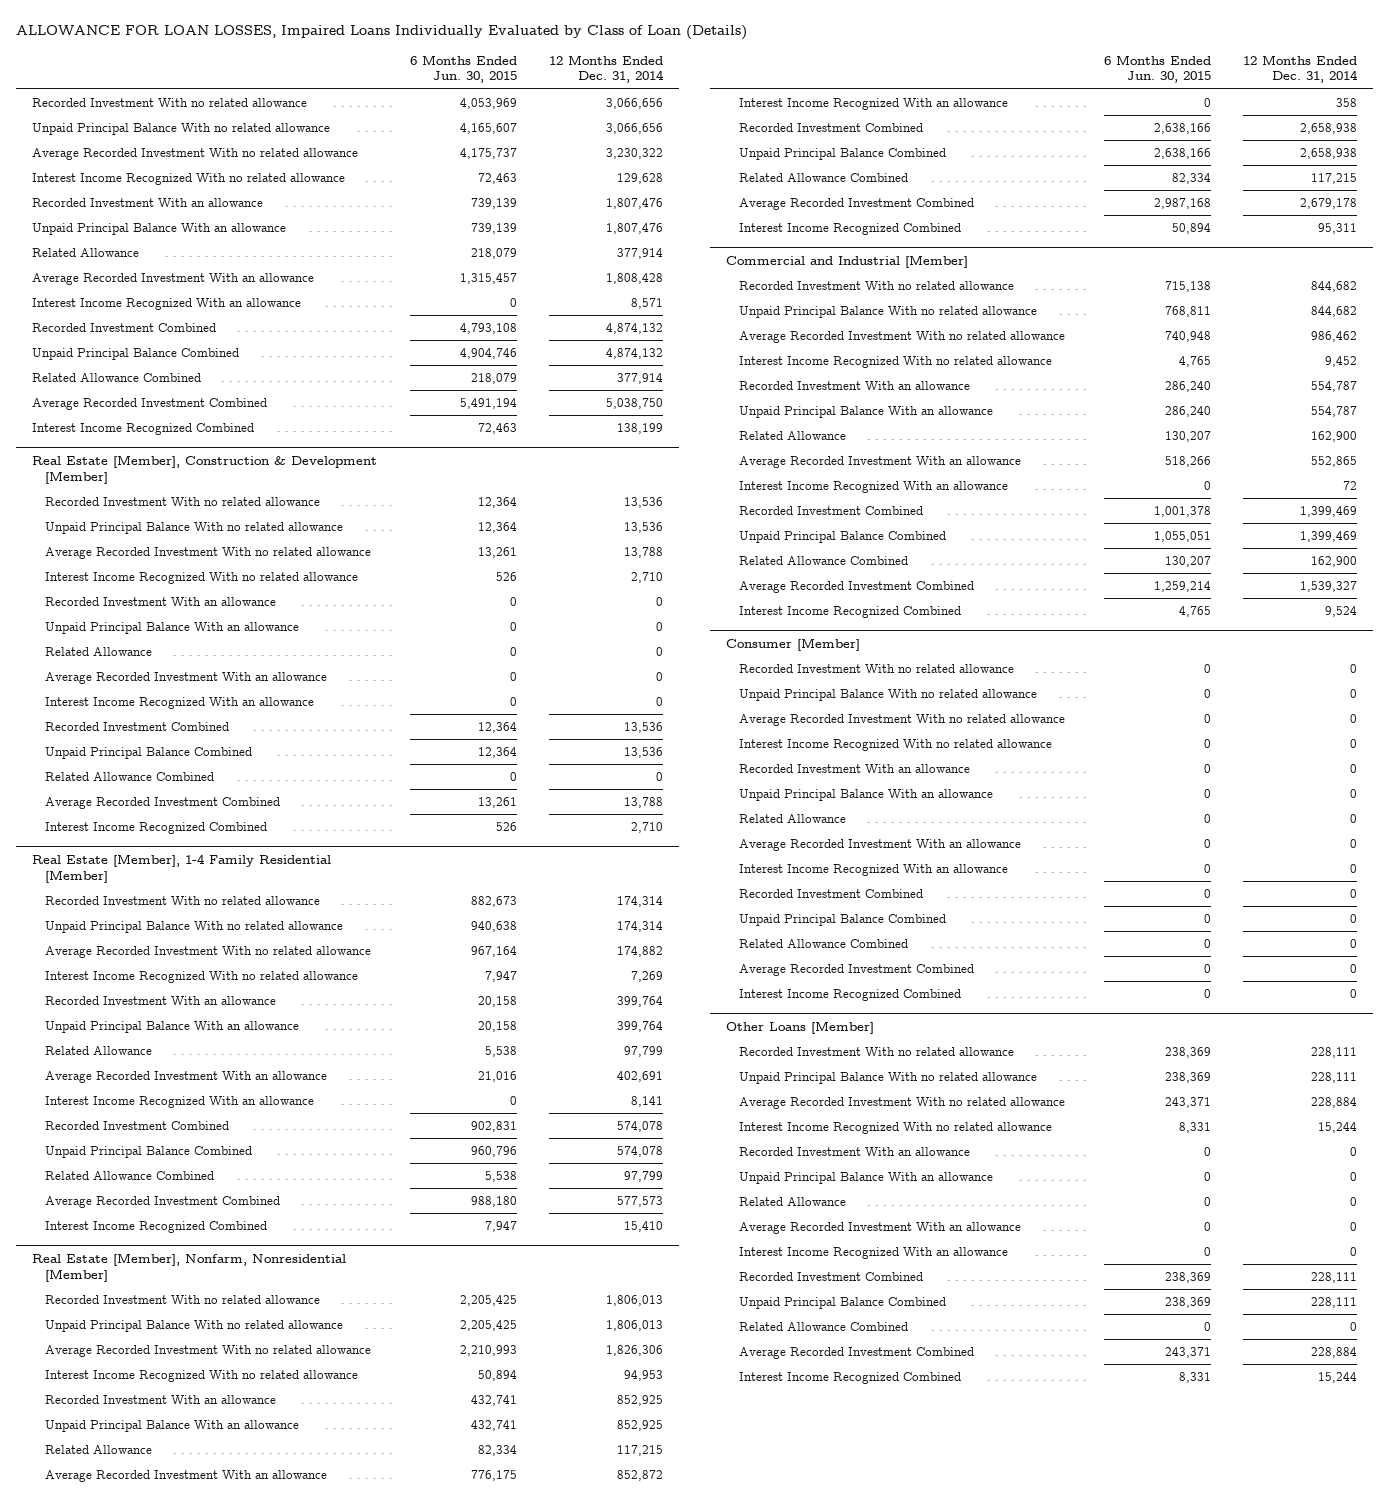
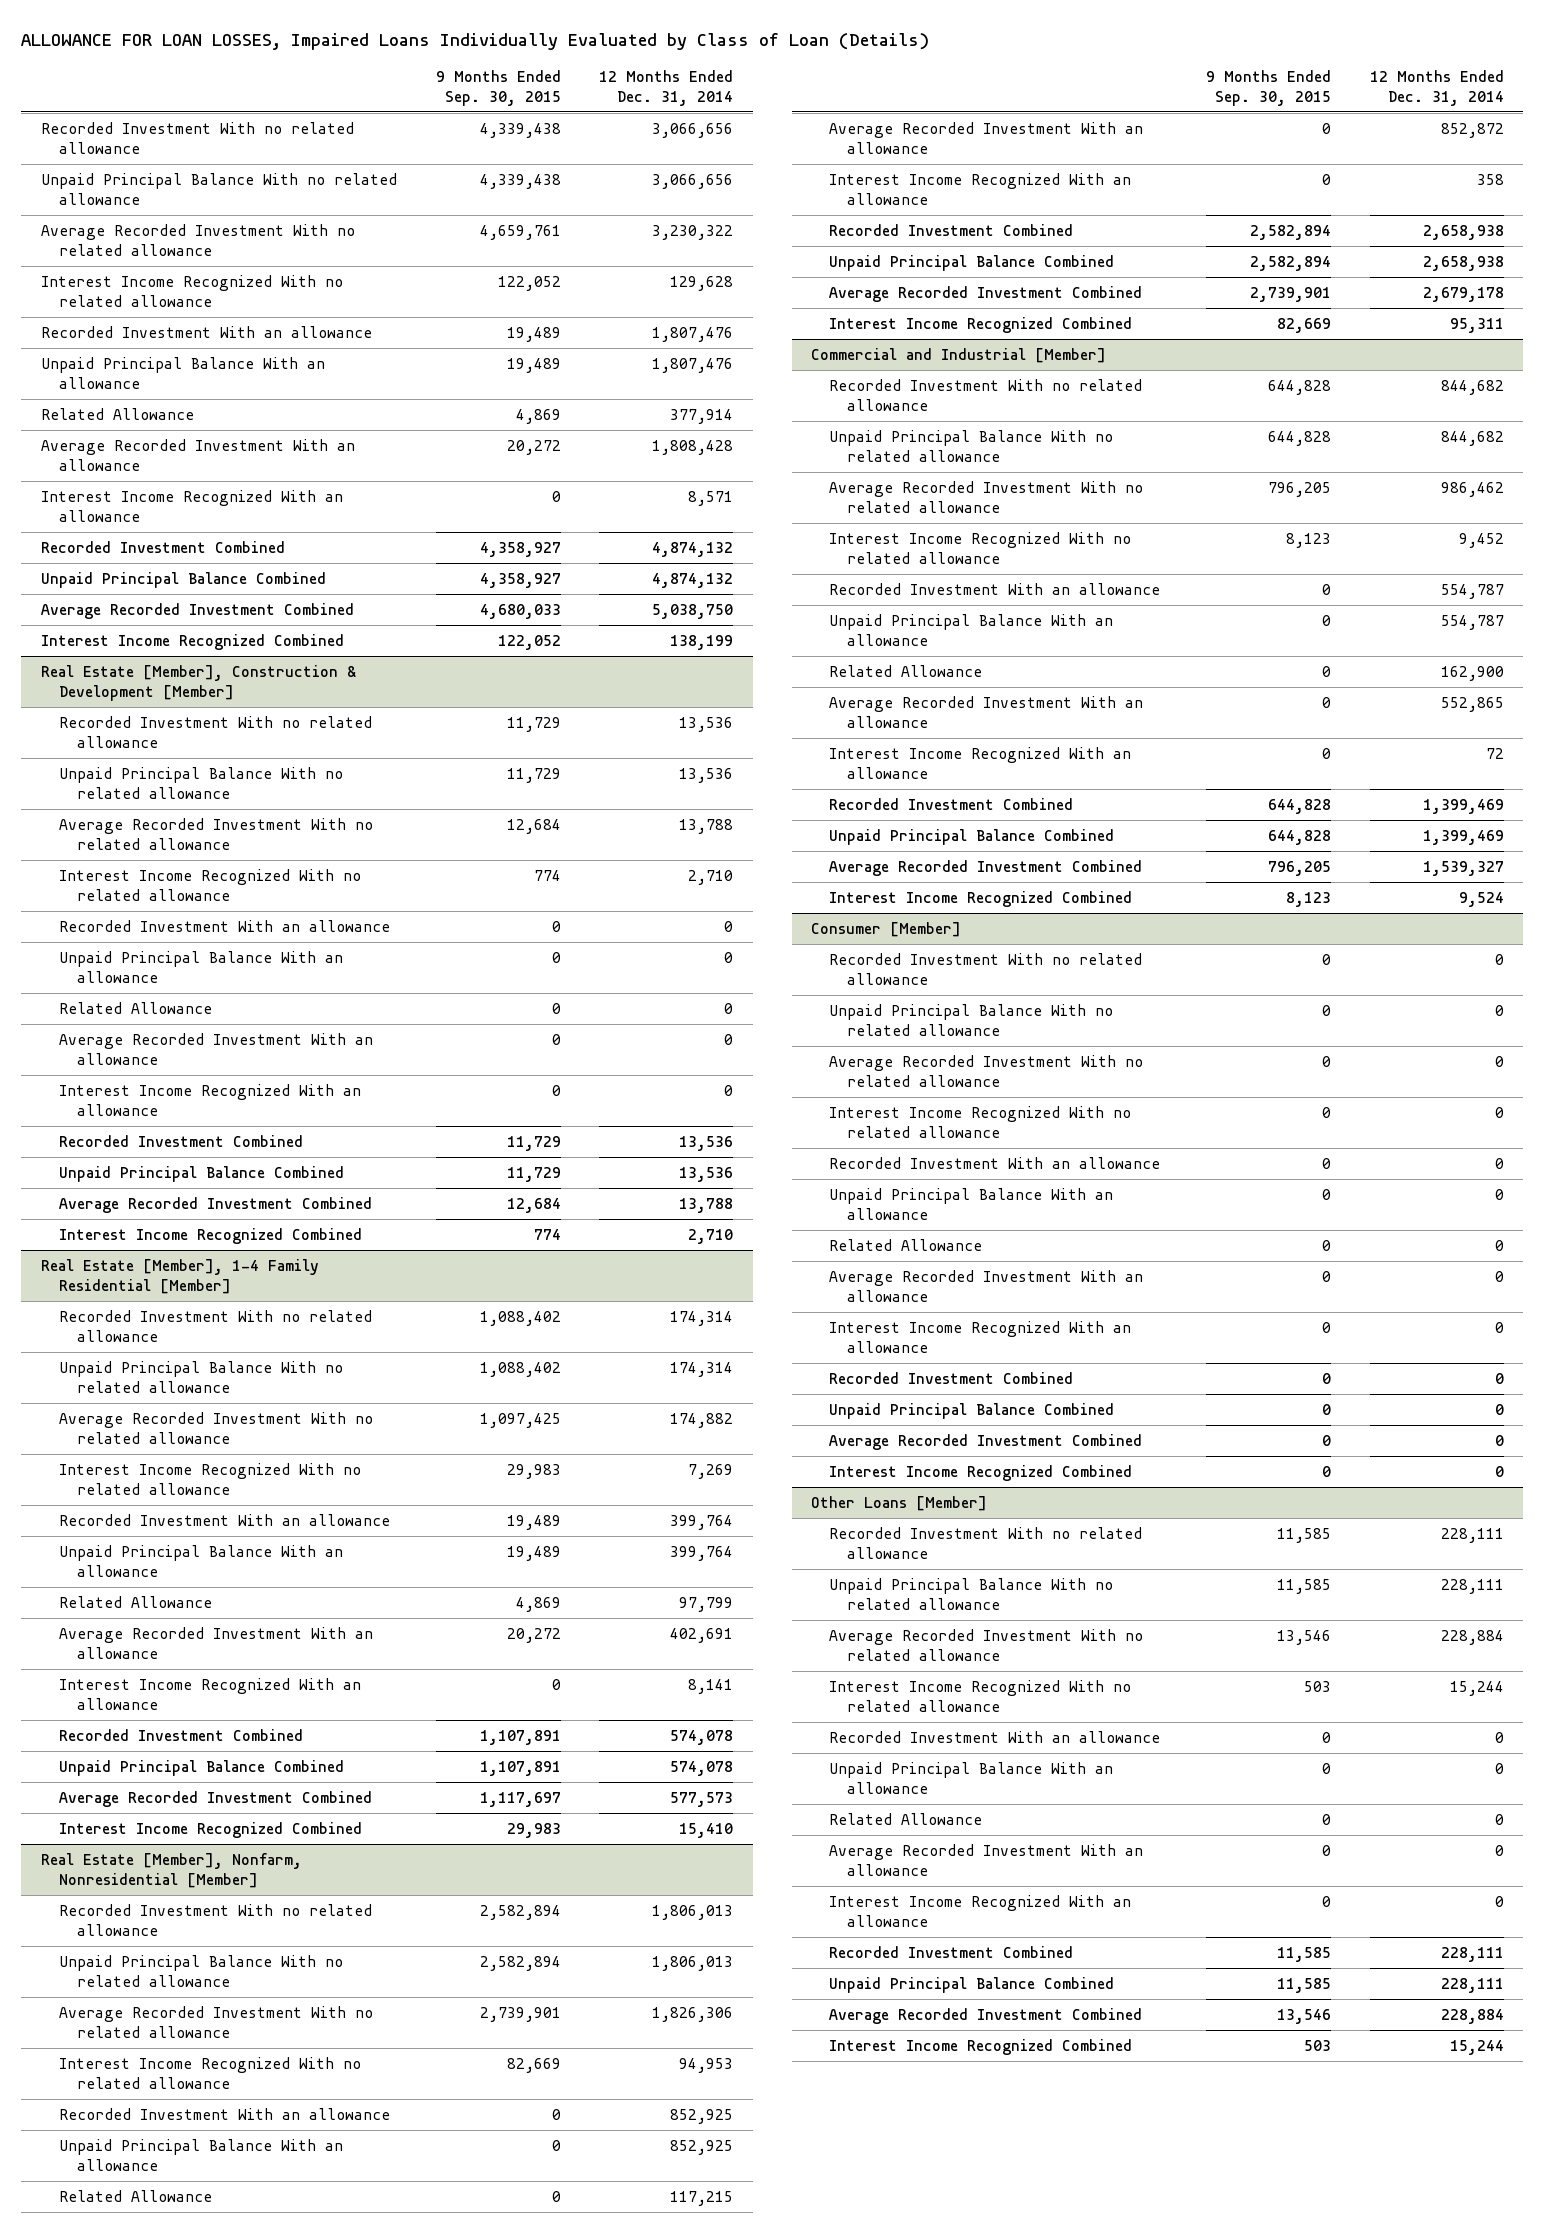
[409,54,517,84] 6 Months Ended Jun. 30, 2015 -> none
none -> [435,69,561,106] 9 Months Ended Sep. 30, 2015
[32,372,202,382] Related Allowance Combined -> none
[44,771,214,781] Related Allowance Combined -> none
[44,1170,214,1180] Related Allowance Combined -> none
[738,172,908,182] Related Allowance Combined -> none
[738,555,908,565] Related Allowance Combined -> none
[738,938,908,948] Related Allowance Combined -> none
[738,1321,908,1331] Related Allowance Combined -> none

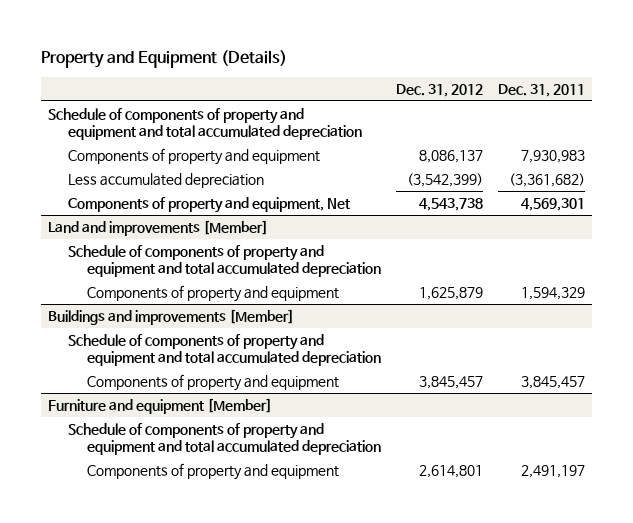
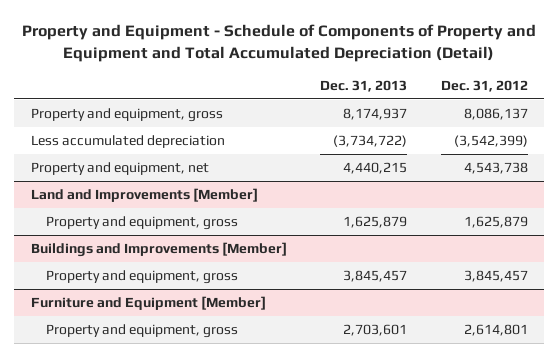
[40,49,287,68] Property and Equipment (Details) -> [22,23,537,62] Property and Equipment - Schedule of Components of Property and Equipment and Total Accumulated Depreciation (Detail)
[497,83,585,97] Dec. 31, 2011 -> none
none -> [320,79,408,92] Dec. 31, 2013
[48,108,362,141] Schedule of components of property and equipment and total accumulated depreciation -> none
[67,148,320,166] Components of property and equipment -> [30,108,223,123] Property and equipment, gross
[67,245,382,278] Schedule of components of property and equipment and total accumulated depreciation -> none
[67,334,382,367] Schedule of components of property and equipment and total accumulated depreciation -> none
[67,423,382,456] Schedule of components of property and equipment and total accumulated depreciation -> none
[67,197,350,214] Components of property and equipment, Net -> [30,162,209,176] Property and equipment, net
[48,220,269,237] Land and improvements [Member] -> [30,188,258,203] Land and Improvements [Member]
[87,285,340,303] Components of property and equipment -> [46,216,239,231] Property and equipment, gross
[48,309,295,326] Buildings and improvements [Member] -> [30,242,287,258] Buildings and Improvements [Member]
[87,374,340,392] Components of property and equipment -> [46,270,239,285] Property and equipment, gross
[48,398,273,415] Furniture and equipment [Member] -> [30,296,266,311] Furniture and Equipment [Member]
[87,463,340,481] Components of property and equipment -> [46,324,239,339] Property and equipment, gross

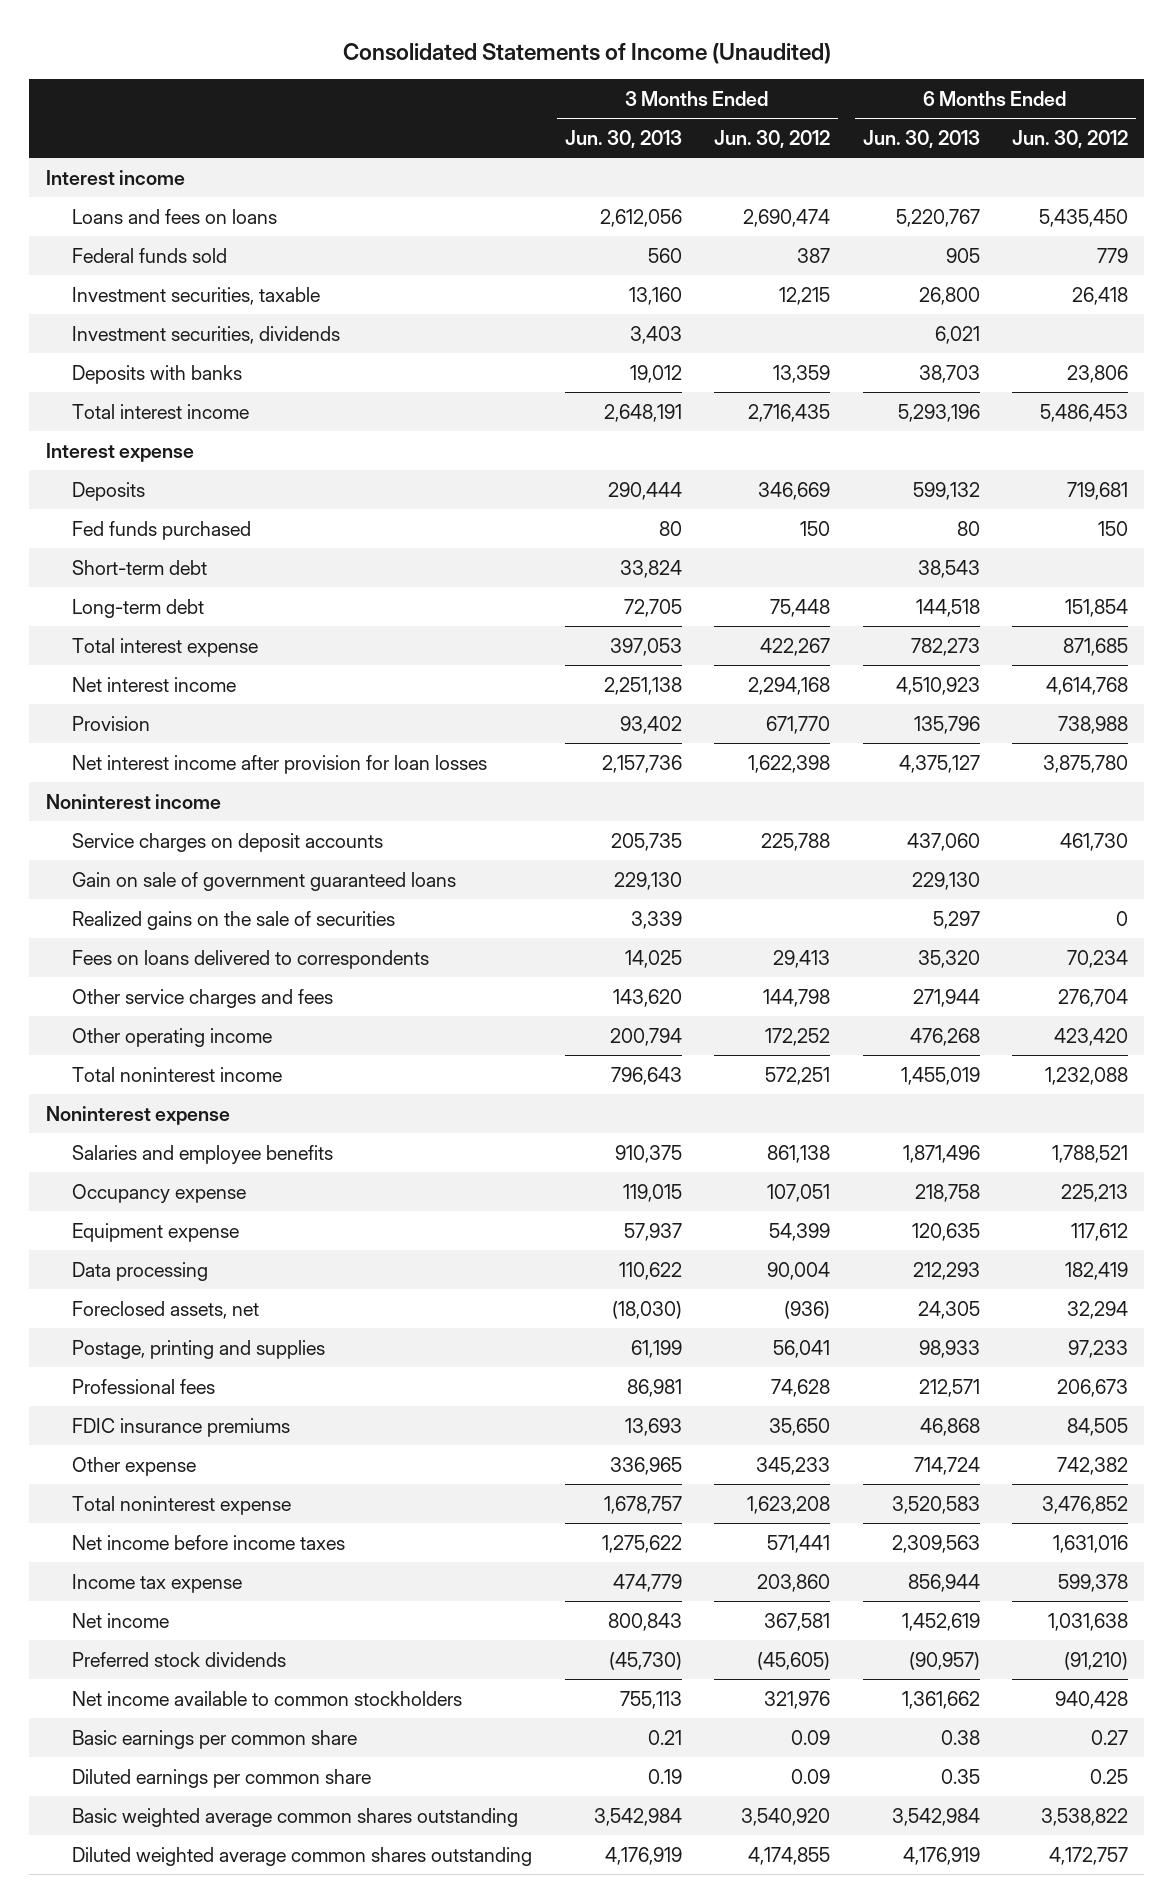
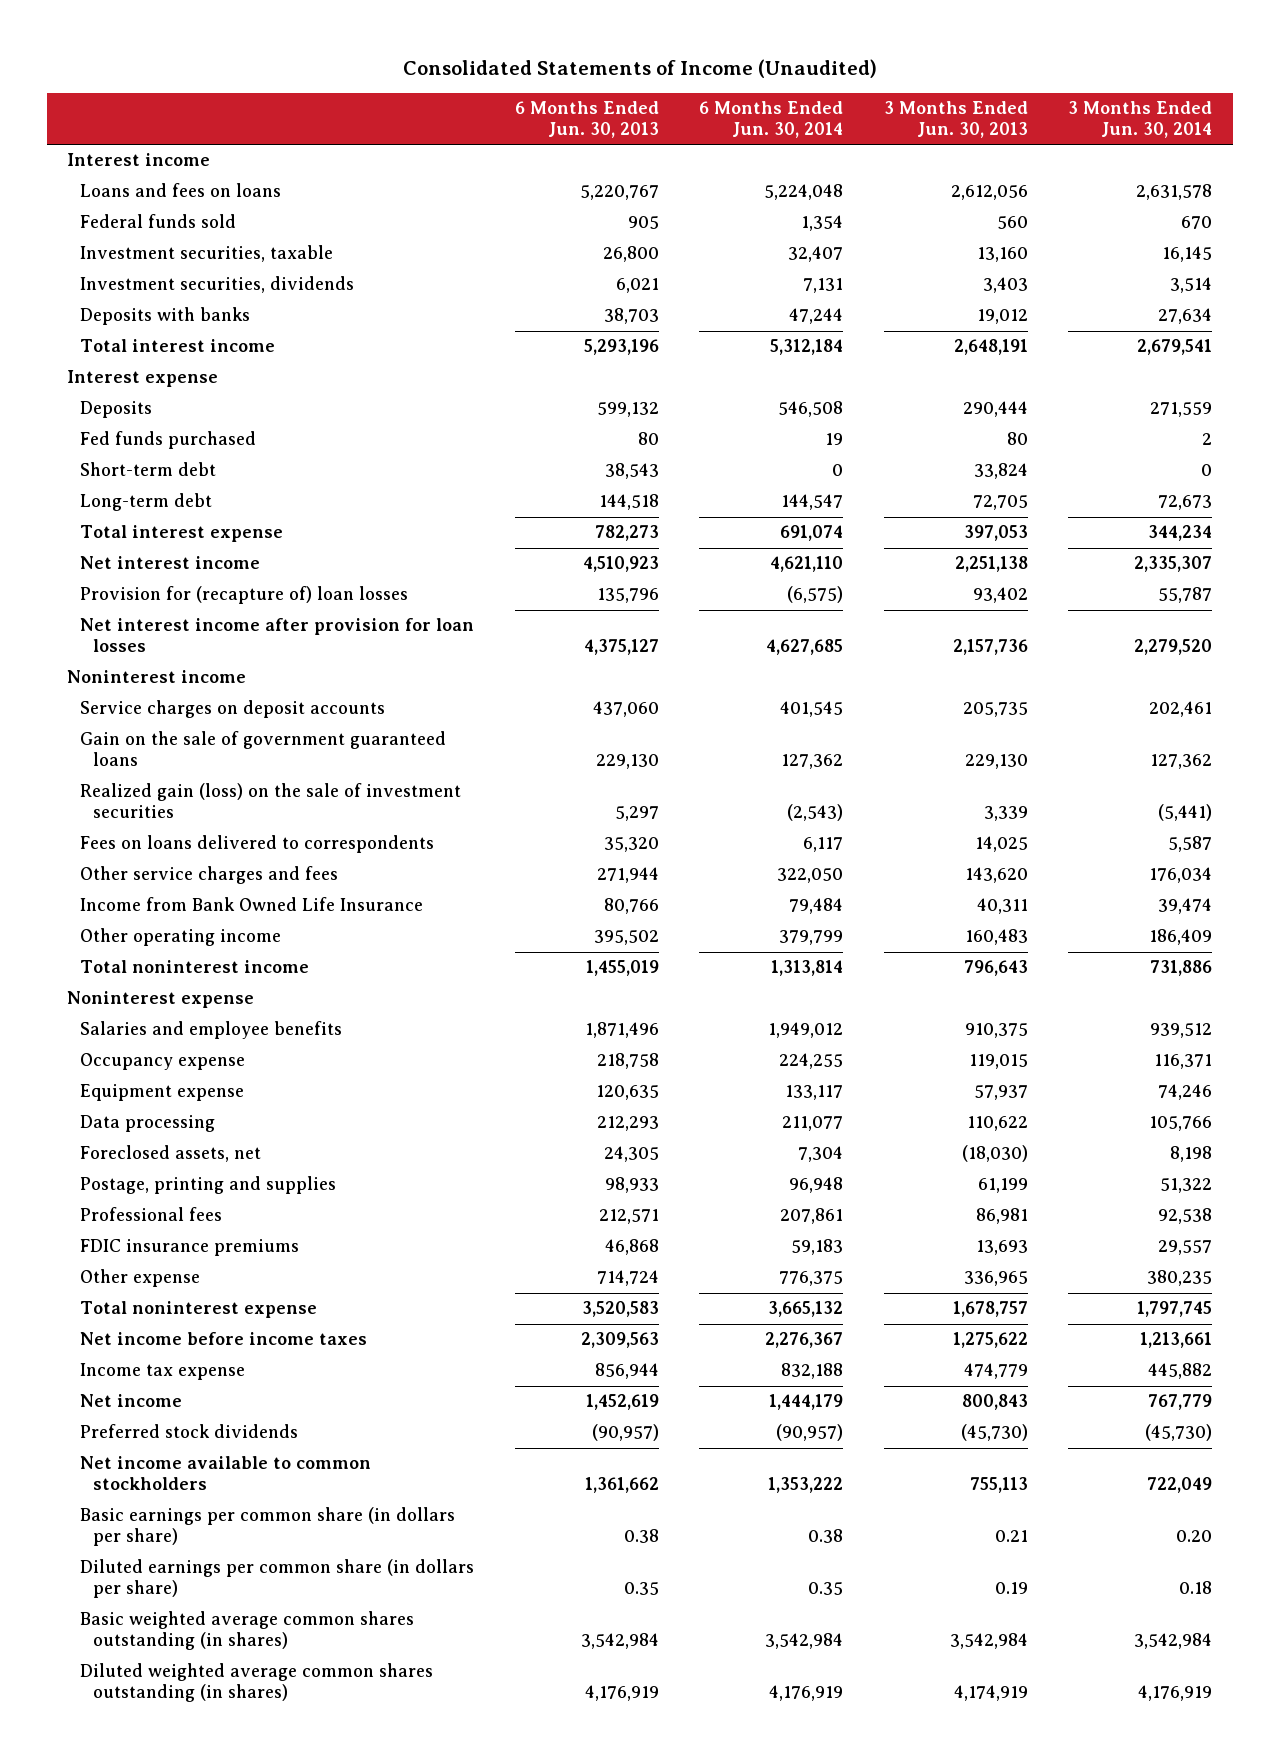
[714,129,831,148] Jun. 30, 2012 -> none
[1012,129,1129,148] Jun. 30, 2012 -> none
none -> [699,101,844,139] 6 Months Ended Jun. 30, 2014
none -> [1068,101,1213,139] 3 Months Ended Jun. 30, 2014
[72,715,151,731] Provision -> [80,586,409,605] Provision for (recapture of) loan losses
[72,871,457,891] Gain on sale of government guaranteed loans -> [80,731,447,767] Gain on the sale of government guaranteed loans
[72,910,396,930] Realized gains on the sale of securities -> [80,783,462,819] Realized gain (loss) on the sale of investment securities
none -> [80,897,424,912] Income from Bank Owned Life Insurance
[609,1027,682,1046] 200,794 -> [964,929,1028,946] 160,483
[909,1027,980,1046] 476,268 -> [593,930,659,946] 395,502
[72,1729,358,1749] Basic earnings per common share -> [80,1507,456,1547] Basic earnings per common share (in dollars per share)
[72,1768,372,1788] Diluted earnings per common share -> [80,1559,475,1599] Diluted earnings per common share (in dollars per share)
[72,1807,519,1827] Basic weighted average common shares outstanding -> [80,1611,415,1651] Basic weighted average common shares outstanding (in shares)
[72,1846,533,1866] Diluted weighted average common shares outstanding -> [80,1663,434,1703] Diluted weighted average common shares outstanding (in shares)
[604,1846,682,1865] 4,176,919 -> [953,1685,1028,1702] 4,174,919

